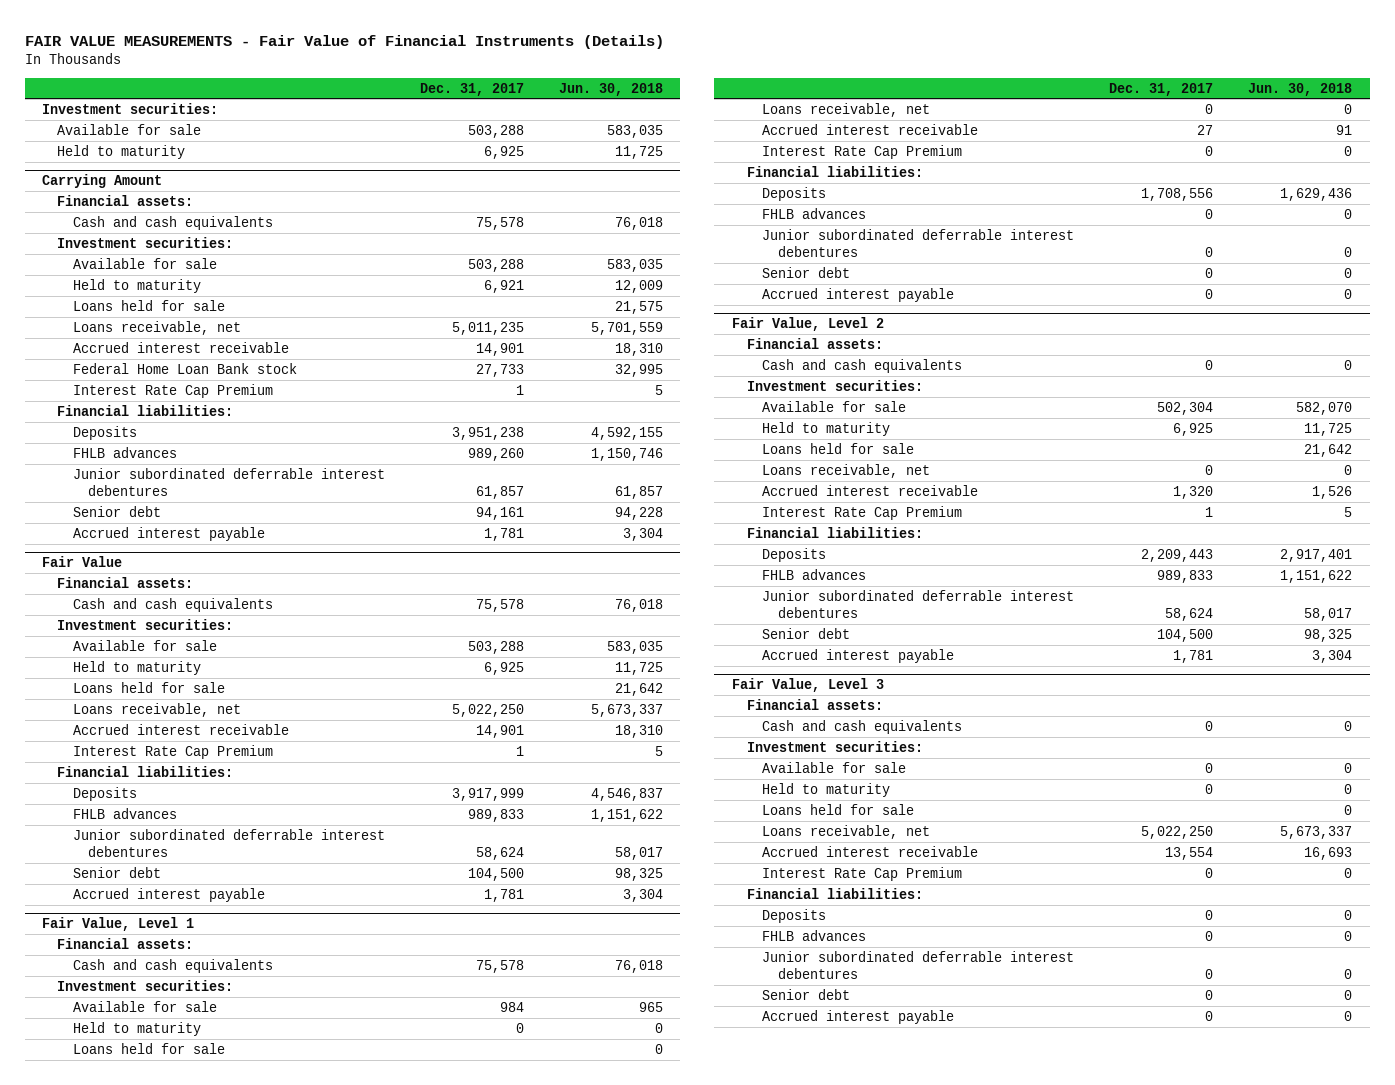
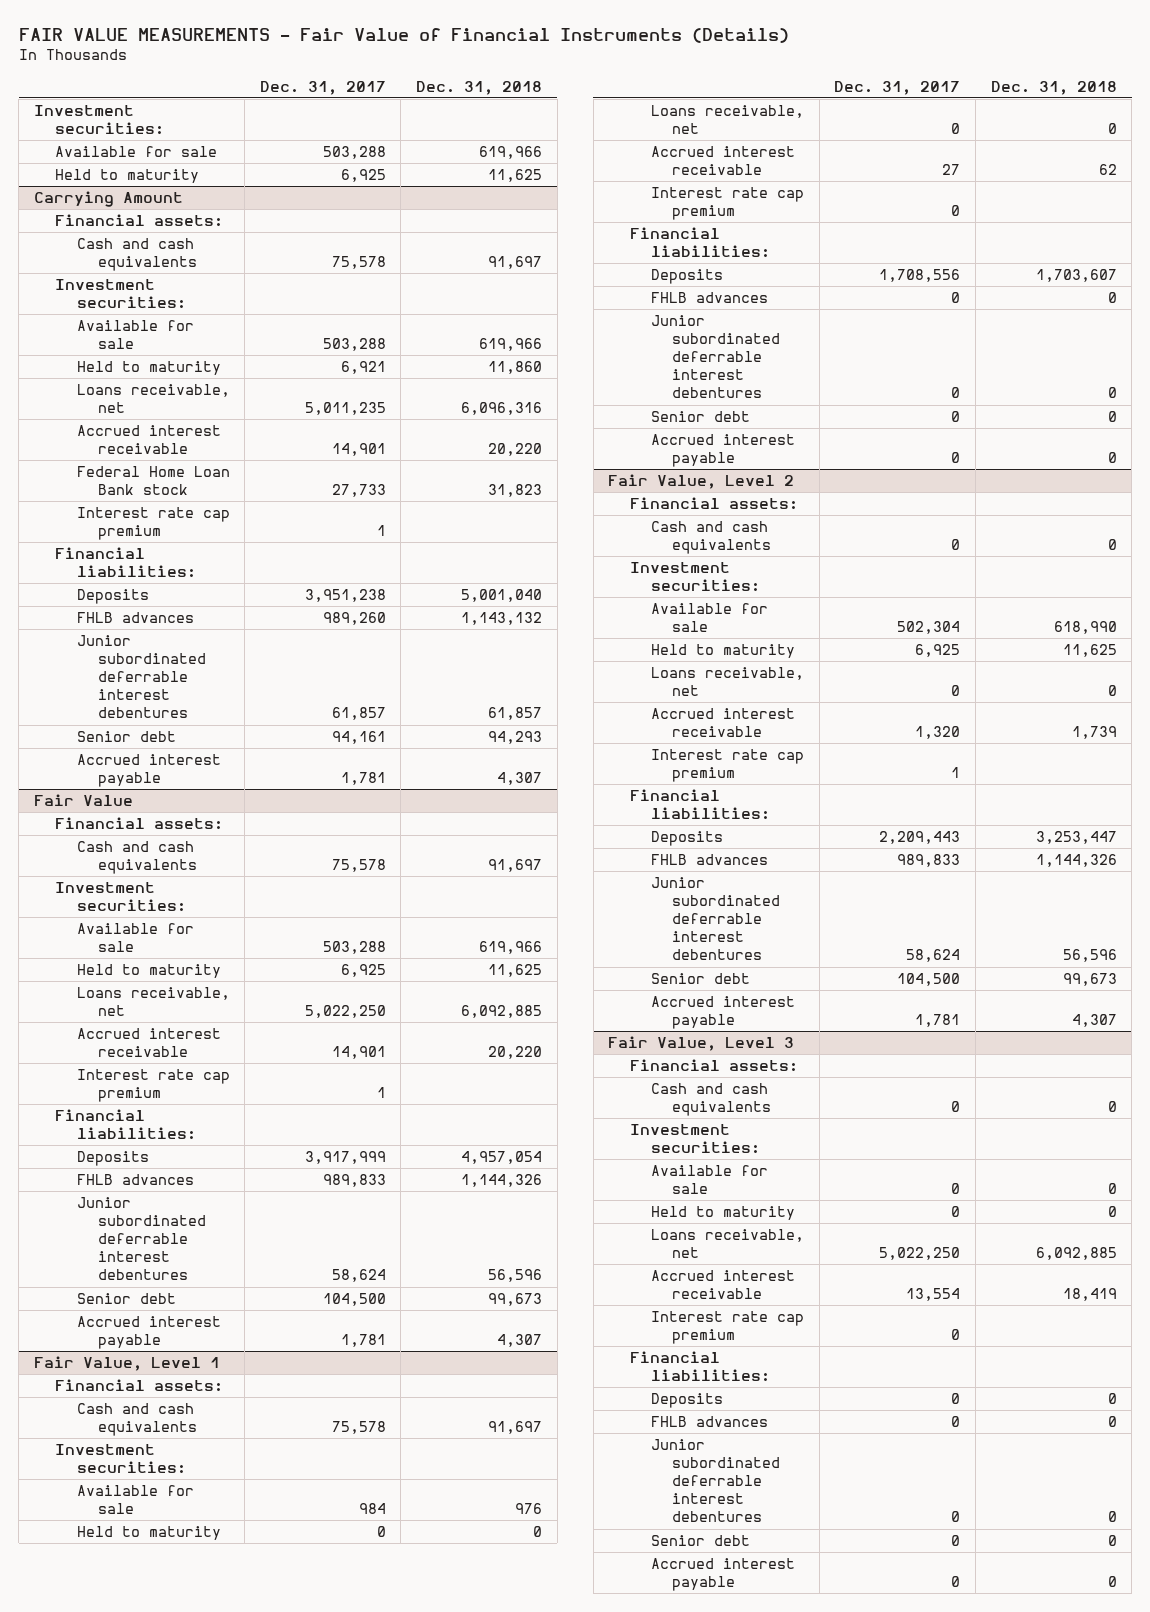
[558,82,663,96] Jun. 30, 2018 -> none
none -> [416,80,543,95] Dec. 31, 2018
[72,299,225,311] Loans held for sale -> none
[72,383,273,398] Interest Rate Cap Premium -> [76,507,230,541] Interest rate cap premium
[72,681,225,693] Loans held for sale -> none
[72,744,273,759] Interest Rate Cap Premium -> [76,1069,230,1103] Interest rate cap premium
[72,1042,225,1054] Loans held for sale -> none
[762,144,963,159] Interest Rate Cap Premium -> [651,187,805,221] Interest rate cap premium
[762,442,915,454] Loans held for sale -> none
[762,505,963,520] Interest Rate Cap Premium -> [651,749,805,783] Interest rate cap premium
[762,803,915,815] Loans held for sale -> none
[762,866,963,881] Interest Rate Cap Premium -> [651,1311,805,1345] Interest rate cap premium

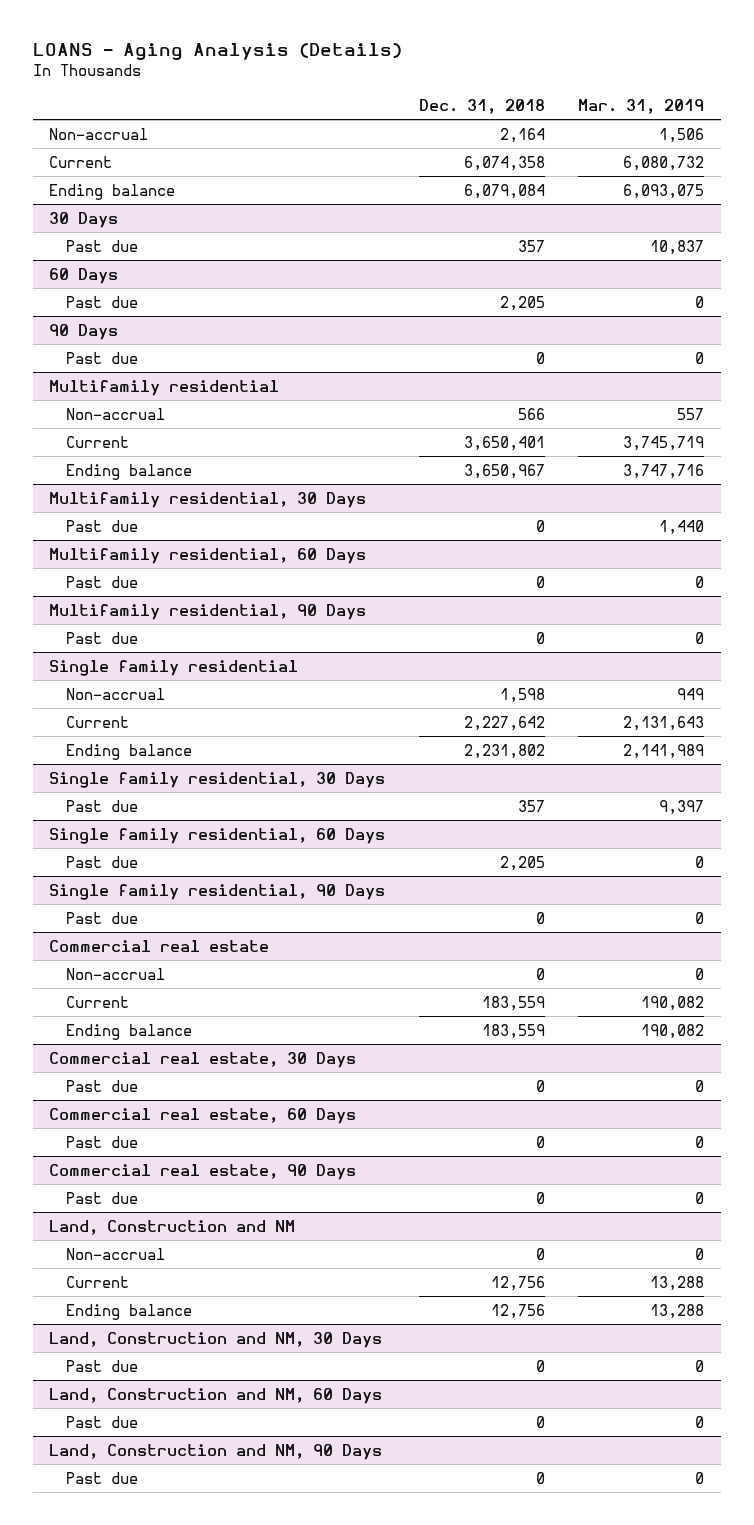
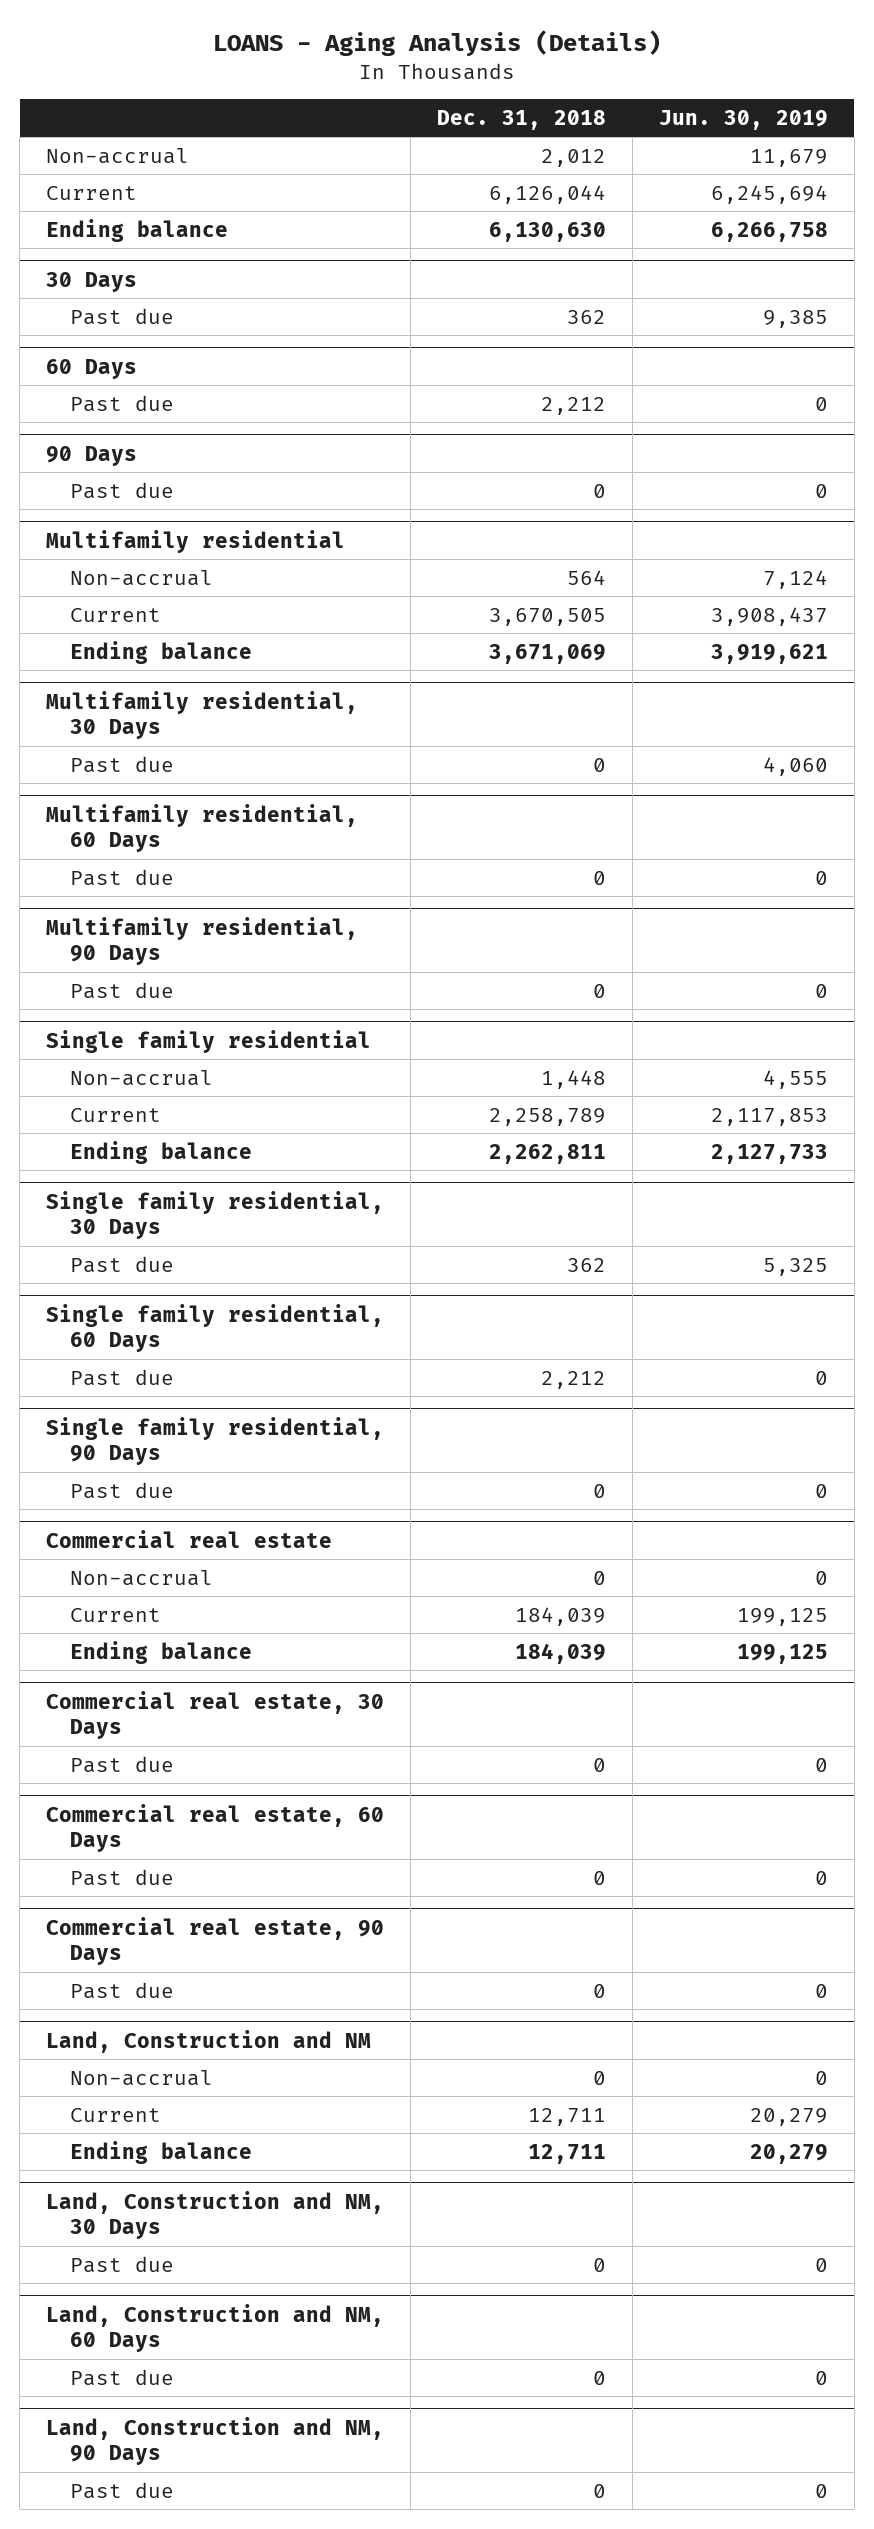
[578,98,705,114] Mar. 31, 2019 -> none
none -> [658,109,828,130] Jun. 30, 2019
[499,127,545,143] 2,164 -> [540,148,606,167] 2,012
[463,155,545,171] 6,074,358 -> [488,184,606,204] 6,126,044
[463,183,545,199] 6,079,084 -> [488,221,606,242] 6,130,630
[517,239,545,252] 357 -> [566,309,606,324] 362
[499,295,545,311] 2,205 -> [540,396,606,415] 2,212
[517,407,545,420] 566 -> [566,569,606,585] 564
[463,435,545,451] 3,650,401 -> [488,607,606,626] 3,670,505
[463,463,545,479] 3,650,967 -> [488,643,606,664] 3,671,069
[499,687,545,703] 1,598 -> [540,1069,606,1089] 1,448
[463,715,545,731] 2,227,642 -> [488,1107,606,1126] 2,258,789
[463,743,545,759] 2,231,802 -> [488,1143,606,1164] 2,262,811
[517,799,545,812] 357 -> [566,1257,606,1272] 362
[499,855,545,871] 2,205 -> [540,1370,606,1389] 2,212
[481,995,545,1011] 183,559 -> [514,1606,606,1626] 184,039
[481,1023,545,1039] 183,559 -> [514,1642,606,1664] 184,039
[490,1275,545,1291] 12,756 -> [527,2107,606,2126] 12,711
[490,1303,545,1319] 12,756 -> [527,2143,606,2164] 12,711

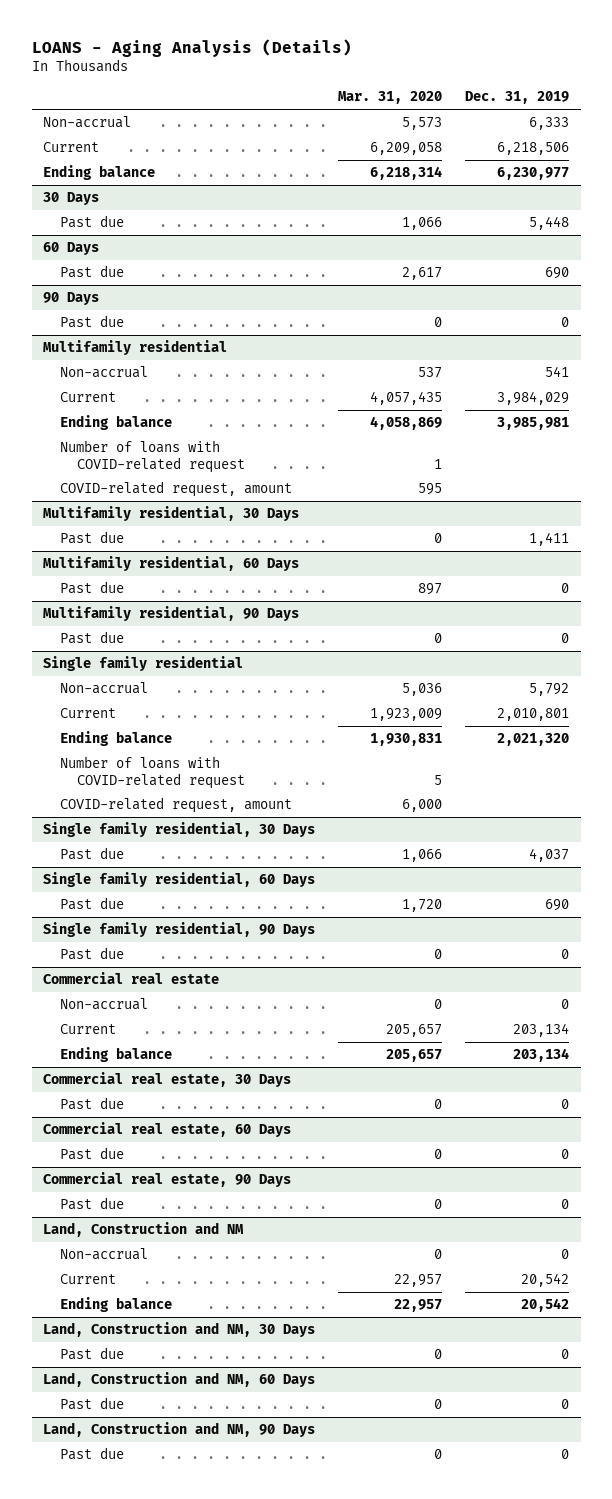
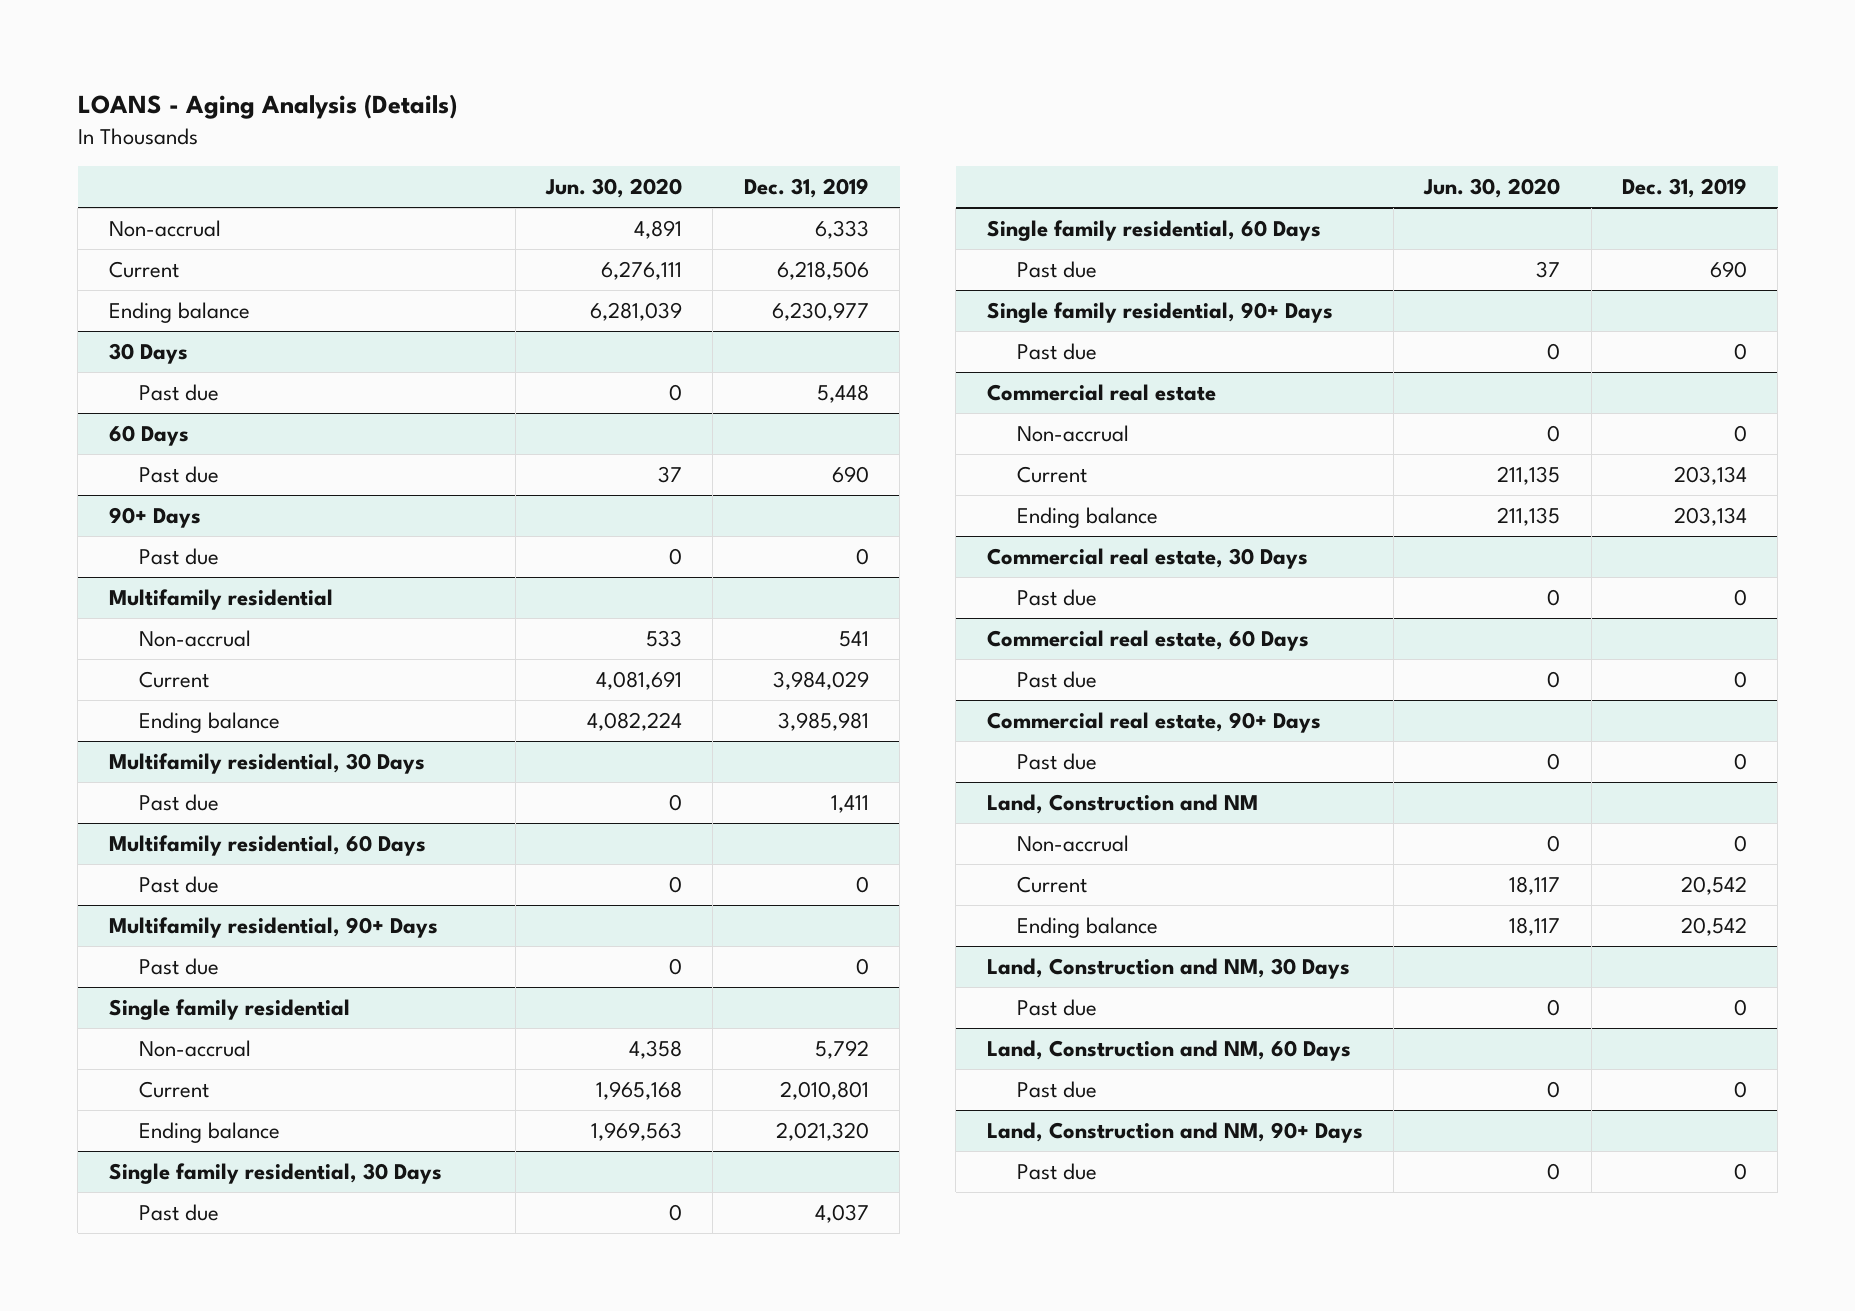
[338,91,443,105] Mar. 31, 2020 -> none
none -> [545,178,683,199] Jun. 30, 2020
[43,292,100,306] 90 Days -> [108,506,201,528] 90+ Days
[59,440,245,473] Number of loans with COVID-related request -> none
[59,481,292,498] COVID-related request, amount -> none
[43,606,300,622] Multifamily residential, 90 Days -> [108,916,438,938] Multifamily residential, 90+ Days
[59,756,245,789] Number of loans with COVID-related request -> none
[59,797,292,814] COVID-related request, amount -> none
[43,922,316,938] Single family residential, 90 Days -> [986,301,1333,323] Single family residential, 90+ Days
[43,1172,292,1188] Commercial real estate, 90 Days -> [986,711,1321,733] Commercial real estate, 90+ Days
[43,1422,316,1438] Land, Construction and NM, 90 Days -> [986,1121,1363,1143] Land, Construction and NM, 90+ Days

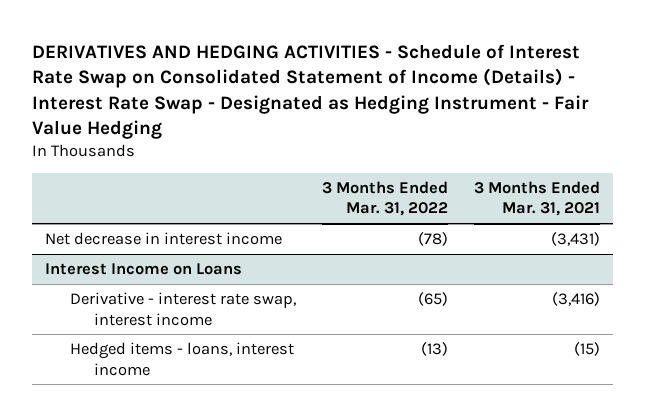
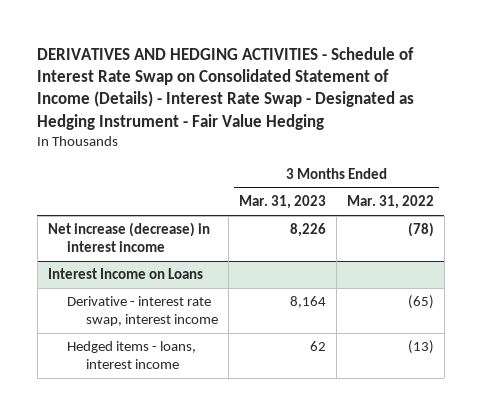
[474,180,601,217] 3 Months Ended Mar. 31, 2021 -> none
none -> [239,195,327,210] Mar. 31, 2023
[45,231,283,245] Net decrease in interest income -> [47,222,210,252] Net increase (decrease) in interest income

